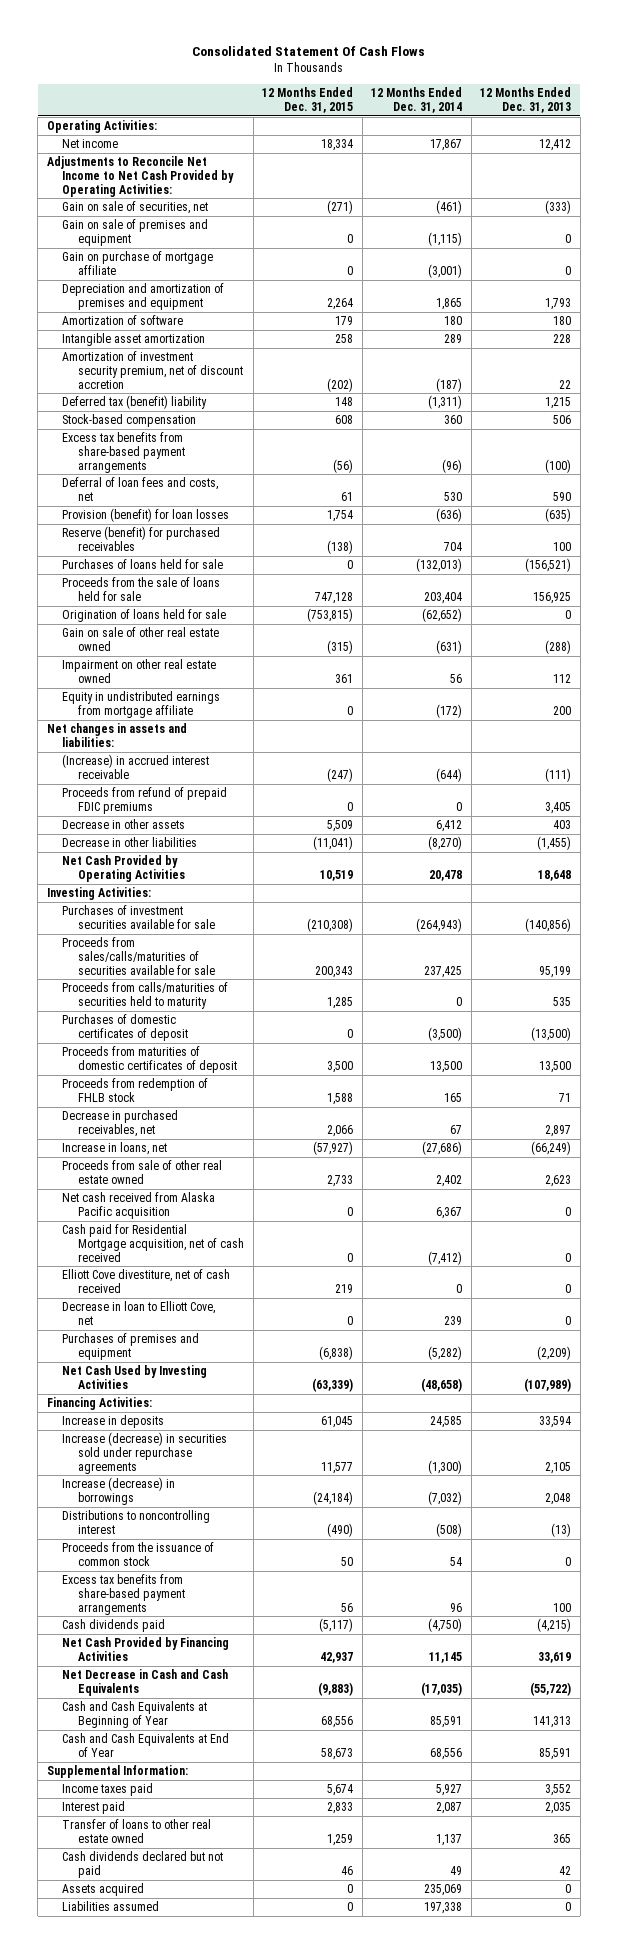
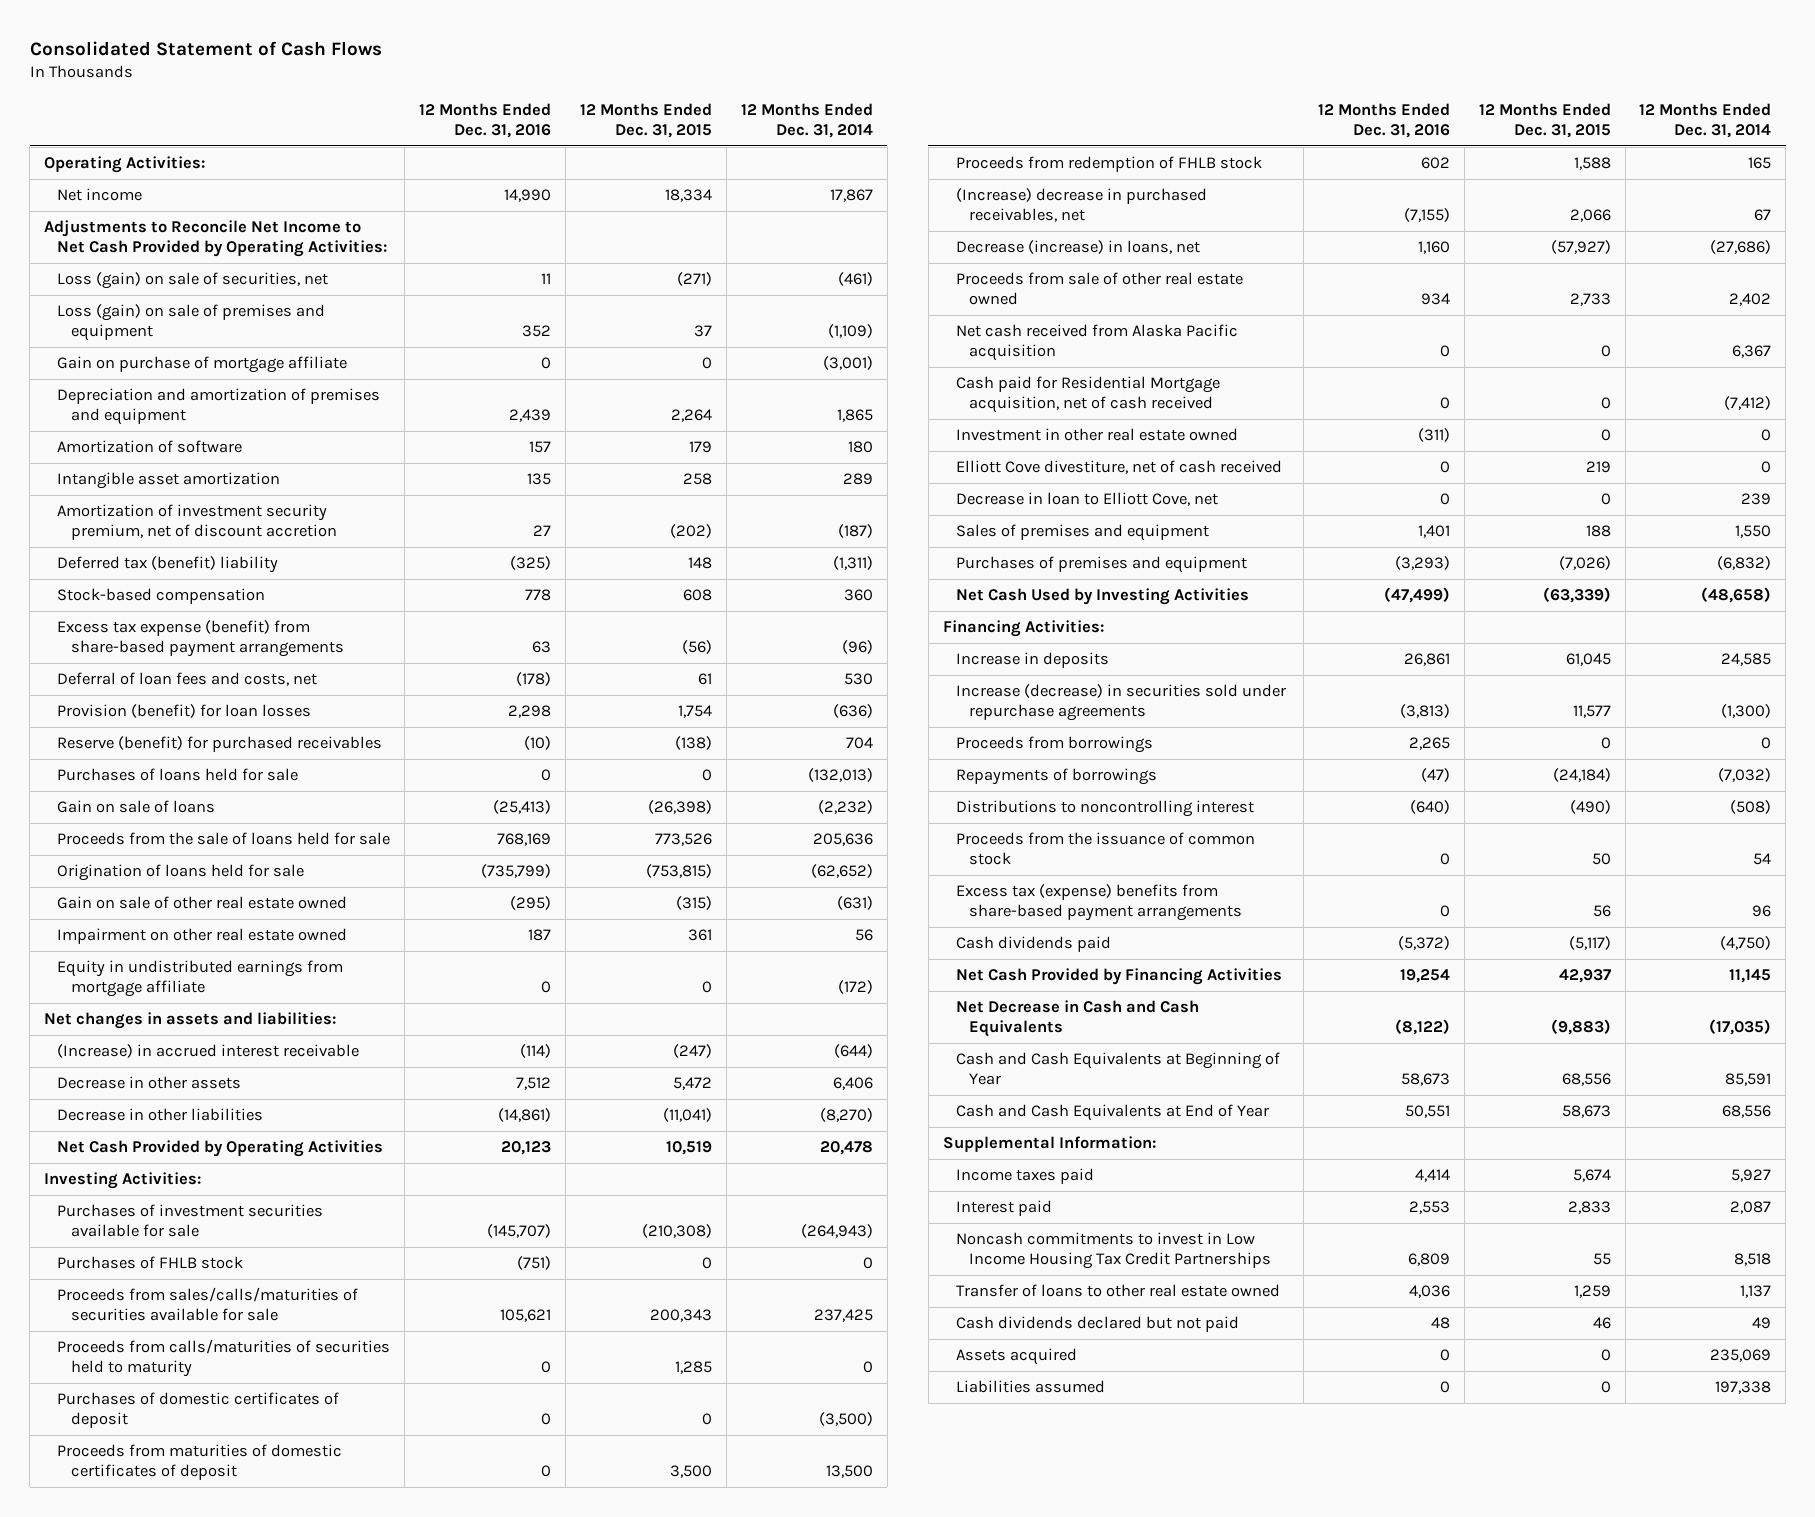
[192,46,426,57] Consolidated Statement Of Cash Flows -> [29,41,382,57] Consolidated Statement of Cash Flows
[480,87,572,114] 12 Months Ended Dec. 31, 2013 -> none
none -> [419,102,552,139] 12 Months Ended Dec. 31, 2016
[62,201,209,215] Gain on sale of securities, net -> [57,272,329,290] Loss (gain) on sale of securities, net
[62,219,209,246] Gain on sale of premises and equipment -> [57,304,326,342] Loss (gain) on sale of premises and equipment
[347,233,354,243] 0 -> [694,325,713,338] 37
[428,231,463,246] (1,115) -> [827,324,873,339] (1,109)
[62,432,185,473] Excess tax benefits from share-based payment arrangements -> [57,620,344,658] Excess tax expense (benefit) from share-based payment arrangements
none -> [57,800,216,814] Gain on sale of loans
[315,591,354,604] 747,128 -> [655,833,713,847] 773,526
[424,591,463,604] 203,404 -> [812,833,873,847] 205,636
[62,787,228,814] Proceeds from refund of prepaid FDIC premiums -> none
[327,820,354,833] 5,509 -> [673,1077,713,1091] 5,472
[436,820,463,833] 6,412 -> [832,1077,873,1091] 6,406
none -> [57,1256,244,1270] Purchases of FHLB stock
[62,1110,179,1137] Decrease in purchased receivables, net -> [956,188,1208,223] (Increase) decrease in purchased receivables, net
[62,1142,168,1156] Increase in loans, net -> [956,240,1201,255] Decrease (increase) in loans, net
none -> [956,428,1239,442] Investment in other real estate owned
none -> [956,524,1210,542] Sales of premises and equipment
[319,1345,354,1360] (6,838) -> [1558,556,1611,571] (7,026)
[428,1345,463,1360] (5,282) -> [1717,556,1772,571] (6,832)
none -> [956,736,1154,754] Proceeds from borrowings
[62,1477,176,1505] Increase (decrease) in borrowings -> [956,768,1158,786] Repayments of borrowings
[62,1574,185,1615] Excess tax benefits from share-based payment arrangements -> [956,884,1243,922] Excess tax (expense) benefits from share-based payment arrangements
none -> [956,1232,1272,1270] Noncash commitments to invest in Low Income Housing Tax Credit Partnerships

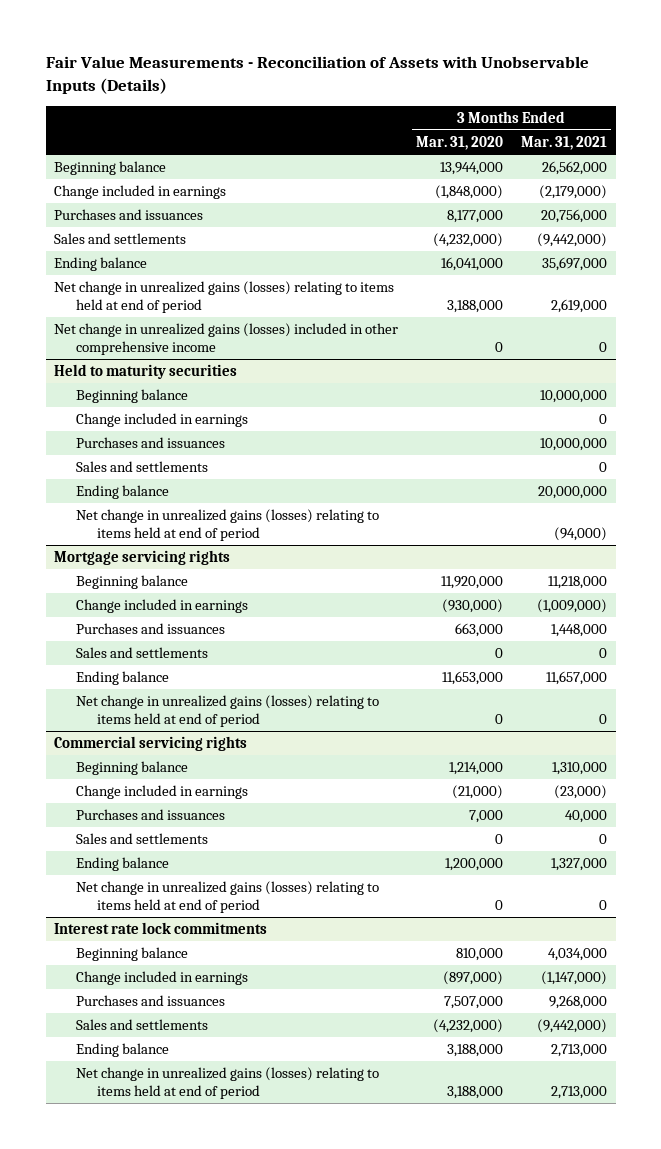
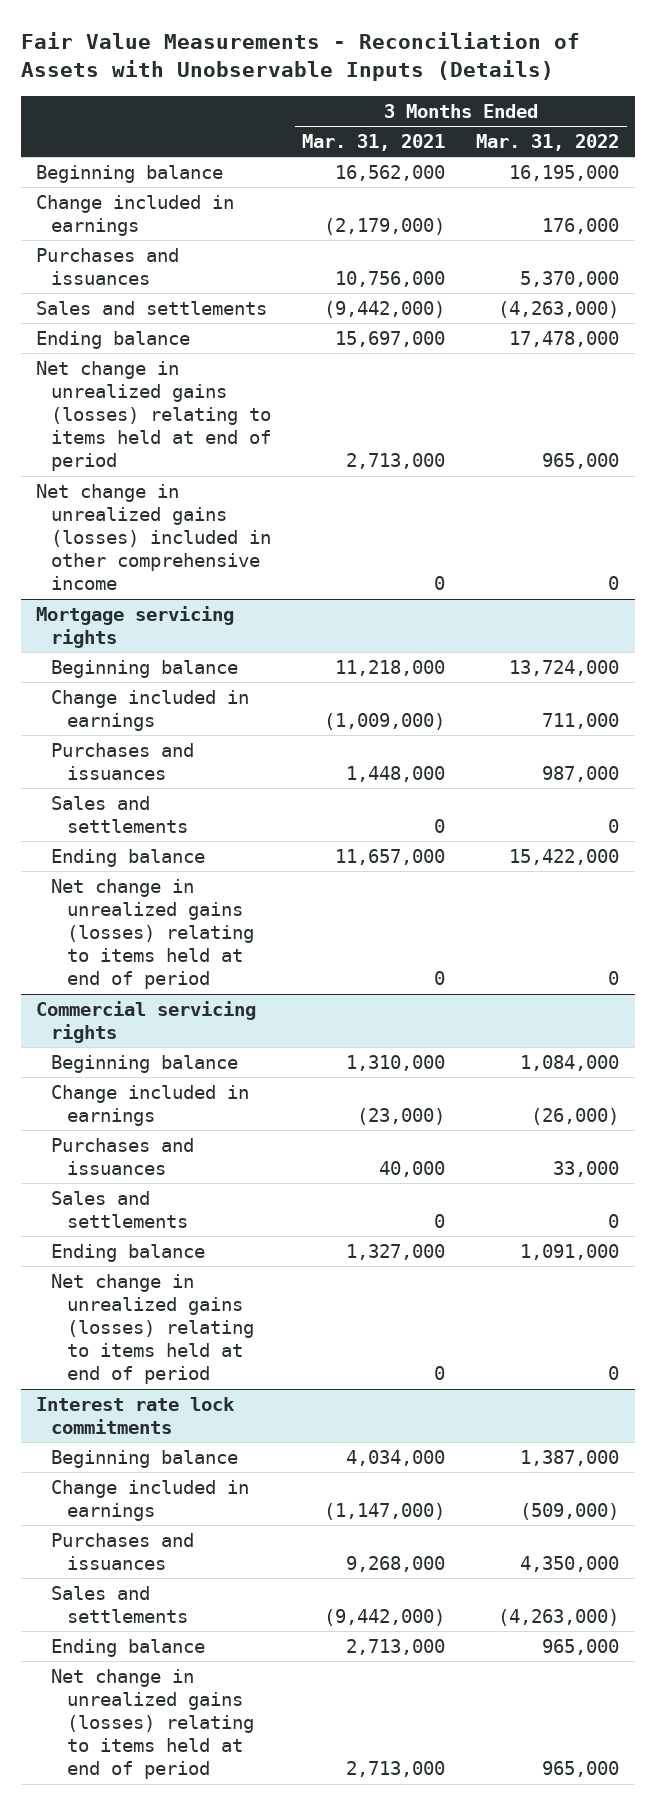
[416,135,504,150] Mar. 31, 2020 -> none
none -> [476,133,620,151] Mar. 31, 2022
[541,161,607,176] 26,562,000 -> [335,164,446,181] 16,562,000
[540,209,607,224] 20,756,000 -> [335,270,446,287] 10,756,000
[541,257,607,272] 35,697,000 -> [335,330,446,347] 15,697,000
[550,298,607,313] 2,619,000 -> [346,453,446,470] 2,713,000
[54,364,238,380] Held to maturity securities -> none
[75,389,188,404] Beginning balance -> none
[75,413,248,428] Change included in earnings -> none
[75,437,225,449] Purchases and issuances -> none
[75,461,208,473] Sales and settlements -> none
[75,485,169,500] Ending balance -> none
[75,509,379,541] Net change in unrealized gains (losses) relating to items held at end of period -> none

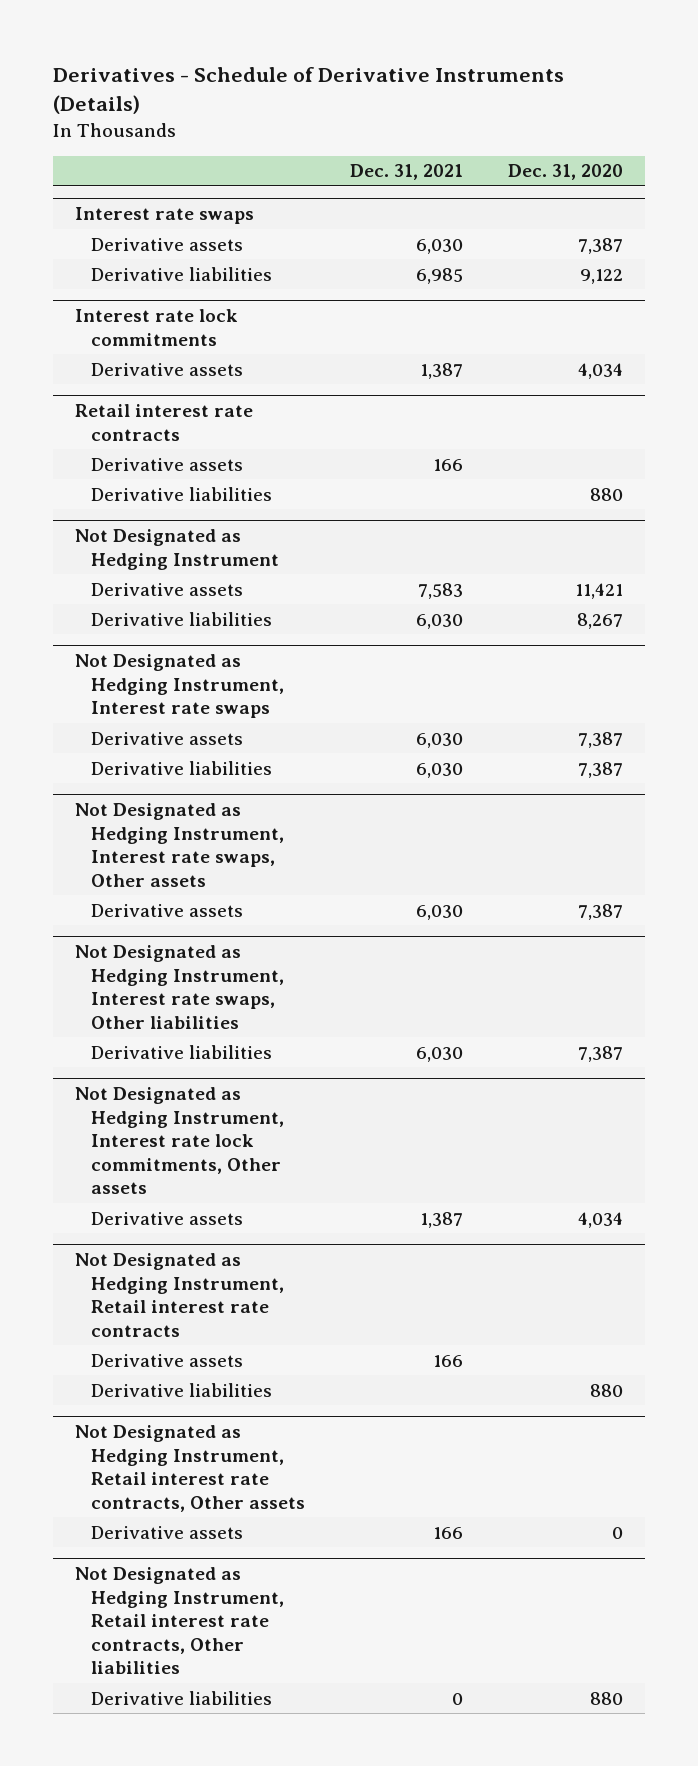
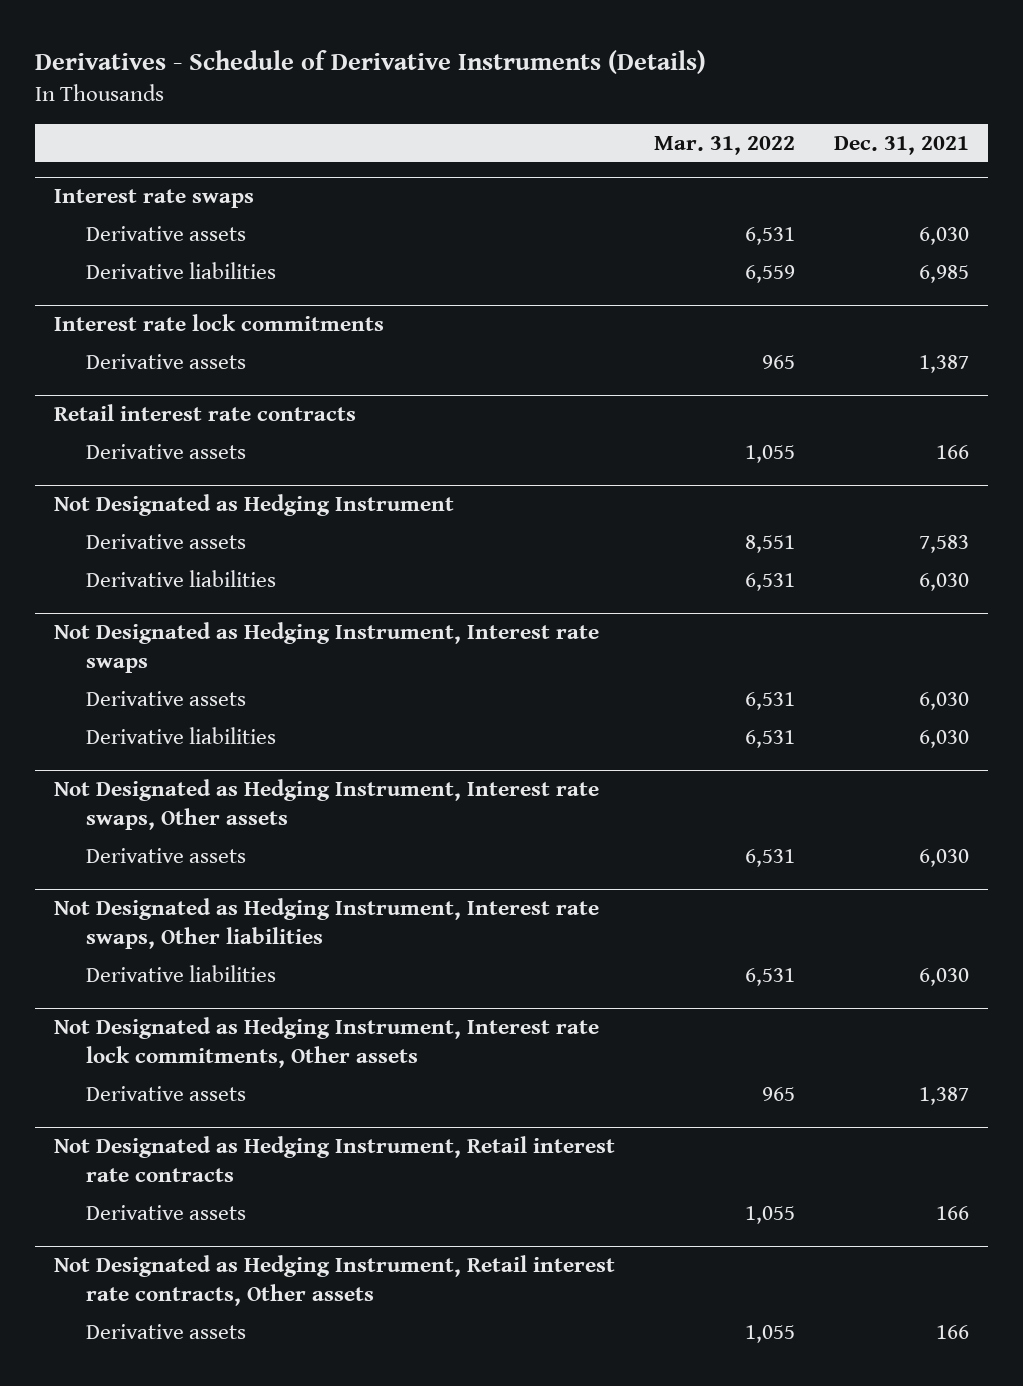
[508,164,624,181] Dec. 31, 2020 -> none
none -> [654,135,796,155] Mar. 31, 2022
[91,486,273,501] Derivative liabilities -> none
[91,1382,273,1397] Derivative liabilities -> none
[74,1567,285,1674] Not Designated as Hedging Instrument, Retail interest rate contracts, Other liabilities -> none
[91,1690,273,1705] Derivative liabilities -> none

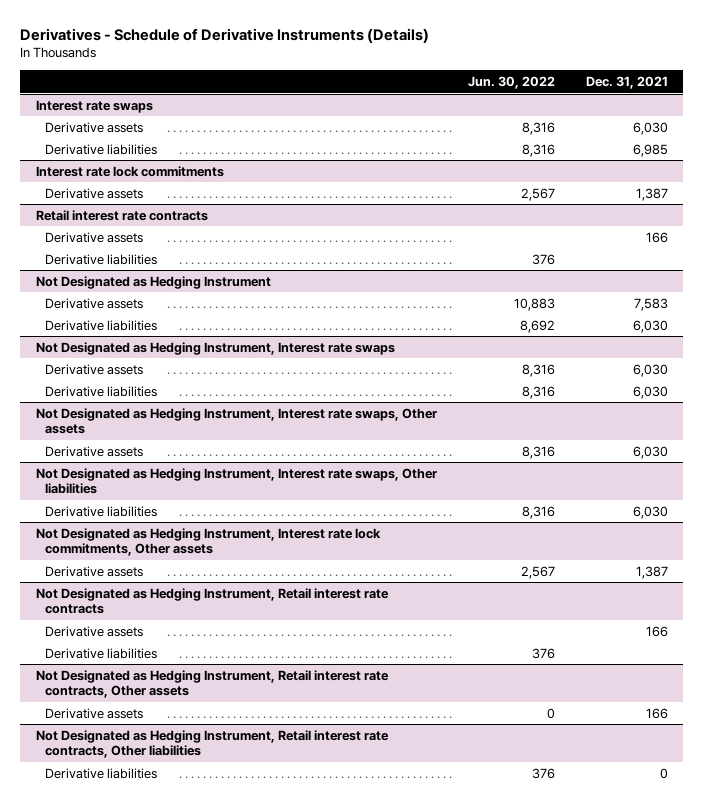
[654,135,796,155] Mar. 31, 2022 -> none
none -> [467,76,555,90] Jun. 30, 2022
none -> [44,253,157,265] Derivative liabilities
none -> [44,647,157,659] Derivative liabilities
none -> [35,729,389,759] Not Designated as Hedging Instrument, Retail interest rate contracts, Other liabilities
none -> [44,767,157,779] Derivative liabilities

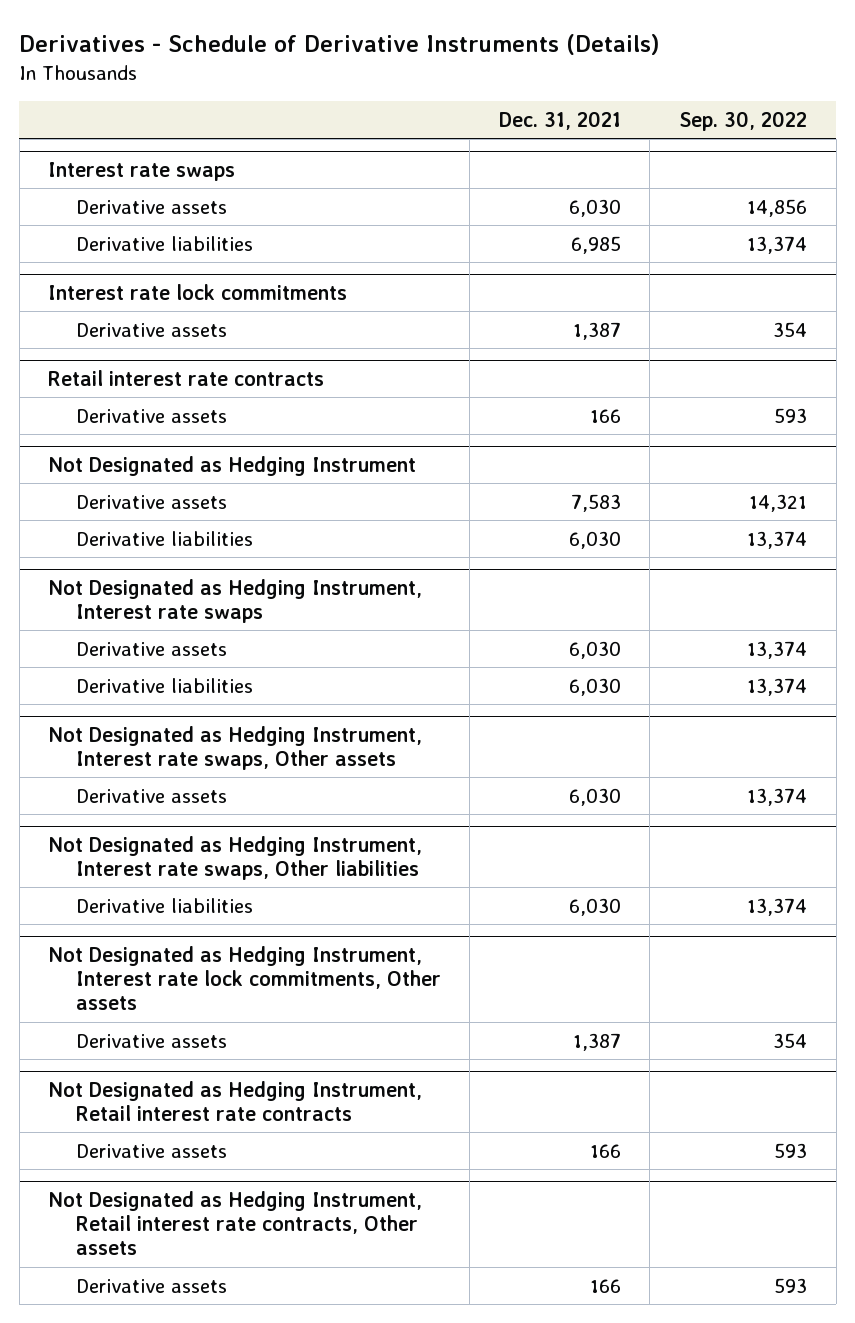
[467,76,555,90] Jun. 30, 2022 -> none
none -> [679,110,808,131] Sep. 30, 2022
[44,253,157,265] Derivative liabilities -> none
[44,647,157,659] Derivative liabilities -> none
[35,729,389,759] Not Designated as Hedging Instrument, Retail interest rate contracts, Other liabilities -> none
[44,767,157,779] Derivative liabilities -> none

